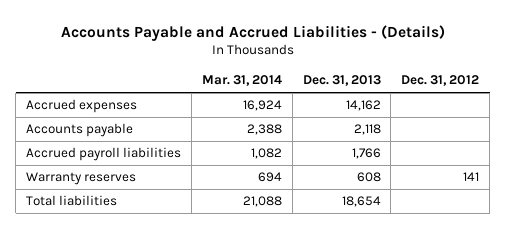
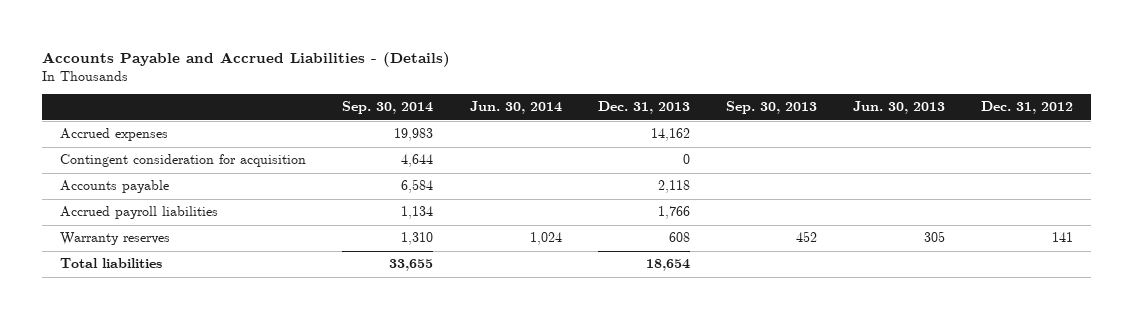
[201,75,282,87] Mar. 31, 2014 -> none
none -> [342,101,434,115] Sep. 30, 2014
none -> [469,101,562,115] Jun. 30, 2014
none -> [725,101,817,115] Sep. 30, 2013
none -> [852,101,945,115] Jun. 30, 2013
none -> [60,154,307,168] Contingent consideration for acquisition

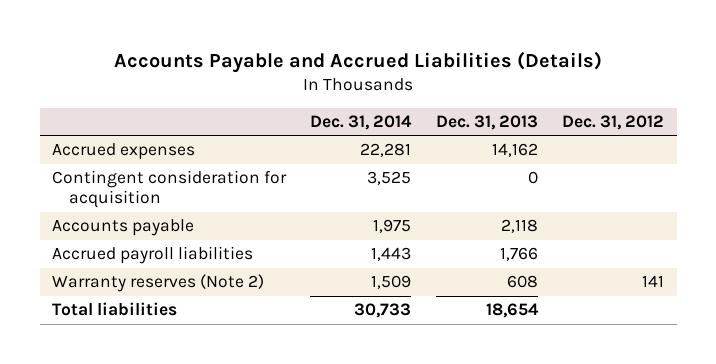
[42,51,451,67] Accounts Payable and Accrued Liabilities - (Details) -> [114,50,603,73] Accounts Payable and Accrued Liabilities (Details)
[342,101,434,115] Sep. 30, 2014 -> none
[469,101,562,115] Jun. 30, 2014 -> none
[725,101,817,115] Sep. 30, 2013 -> none
[852,101,945,115] Jun. 30, 2013 -> none
none -> [310,114,413,130] Dec. 31, 2014
[60,232,171,246] Warranty reserves -> [52,274,265,293] Warranty reserves (Note 2)

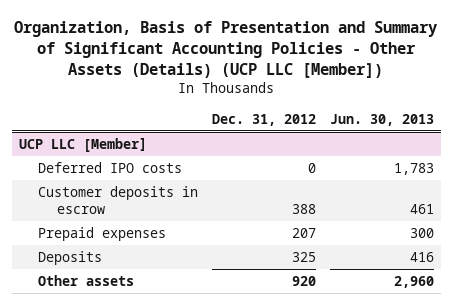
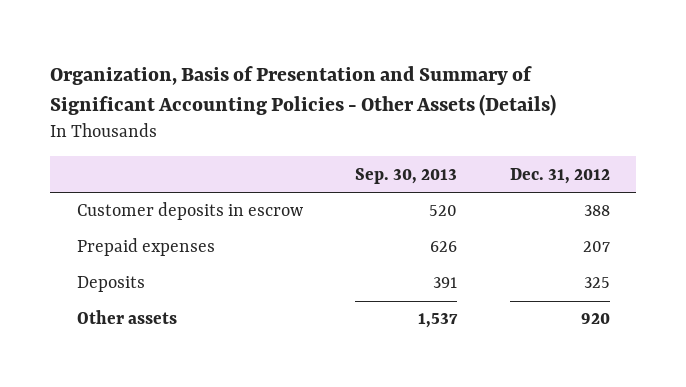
[14,20,438,78] Organization, Basis of Presentation and Summary of Significant Accounting Policies - Other Assets (Details) (UCP LLC [Member]) -> [50,65,557,116] Organization, Basis of Presentation and Summary of Significant Accounting Policies - Other Assets (Details)
[330,113,435,126] Jun. 30, 2013 -> none
none -> [355,167,458,184] Sep. 30, 2013
[18,138,147,153] UCP LLC [Member] -> none
[38,162,183,174] Deferred IPO costs -> none

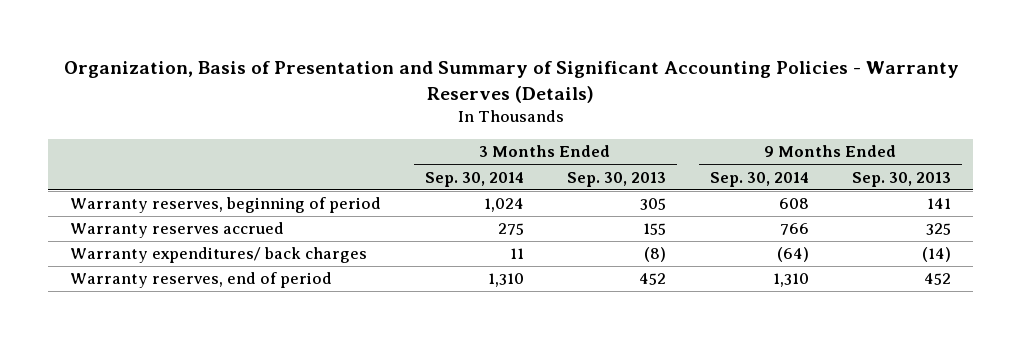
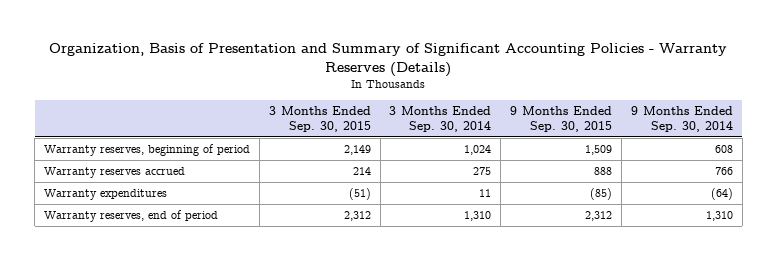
[567,171,667,187] Sep. 30, 2013 -> none
[852,171,952,187] Sep. 30, 2013 -> none
none -> [268,105,371,132] 3 Months Ended Sep. 30, 2015
none -> [510,105,613,132] 9 Months Ended Sep. 30, 2015
[70,247,368,264] Warranty expenditures/ back charges -> [43,189,167,201] Warranty expenditures

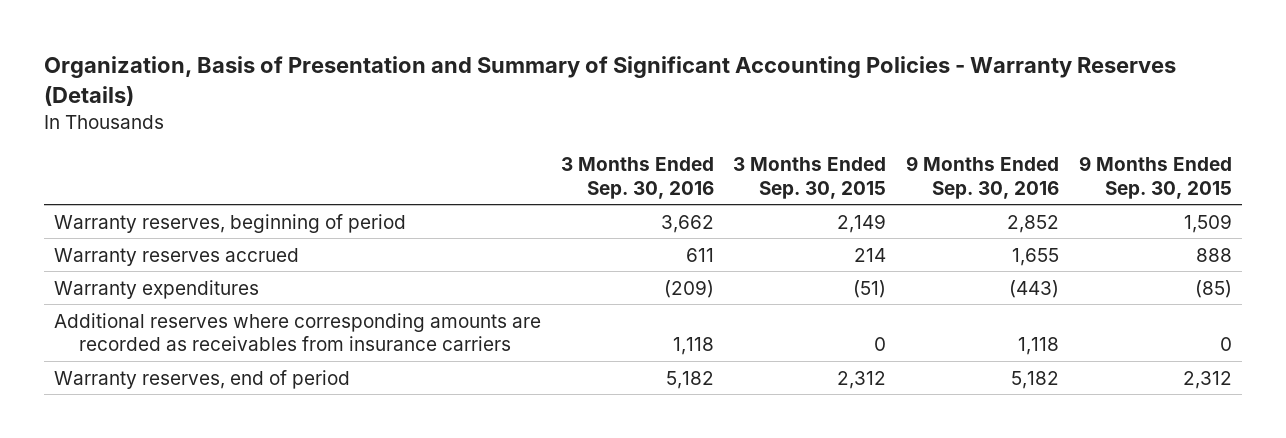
[389,105,492,132] 3 Months Ended Sep. 30, 2014 -> none
[630,105,733,132] 9 Months Ended Sep. 30, 2014 -> none
none -> [560,157,714,199] 3 Months Ended Sep. 30, 2016
none -> [906,156,1060,199] 9 Months Ended Sep. 30, 2016
none -> [53,312,541,351] Additional reserves where corresponding amounts are recorded as receivables from insurance carriers

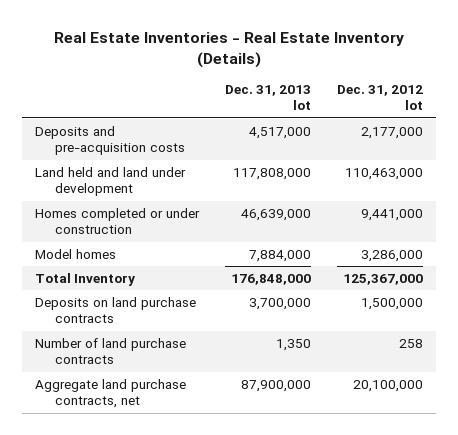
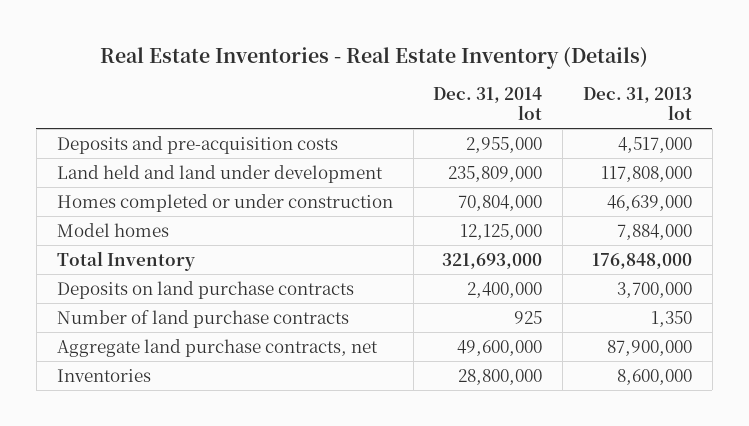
[337,84,424,111] Dec. 31, 2012 lot -> none
none -> [433,87,543,121] Dec. 31, 2014 lot
none -> [56,368,151,382] Inventories

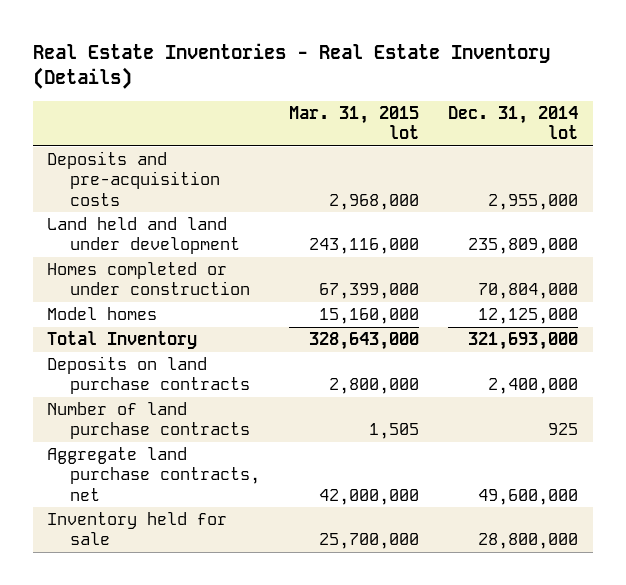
[583,87,693,121] Dec. 31, 2013 lot -> none
none -> [289,105,420,140] Mar. 31, 2015 lot
[56,368,151,382] Inventories -> [47,512,228,546] Inventory held for sale

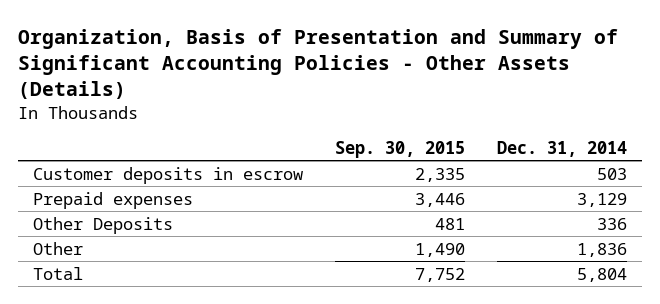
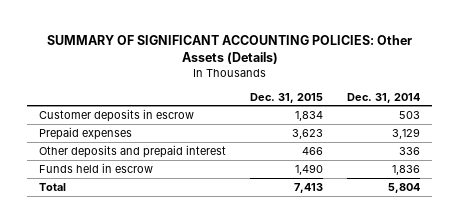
[17,28,618,100] Organization, Basis of Presentation and Summary of Significant Accounting Policies - Other Assets (Details) -> [46,34,412,64] SUMMARY OF SIGNIFICANT ACCOUNTING POLICIES: Other Assets (Details)
[334,141,465,159] Sep. 30, 2015 -> none
none -> [250,92,324,103] Dec. 31, 2015
[33,216,174,234] Other Deposits -> [39,144,227,158] Other deposits and prepaid interest
[33,241,84,255] Other -> [39,162,154,173] Funds held in escrow

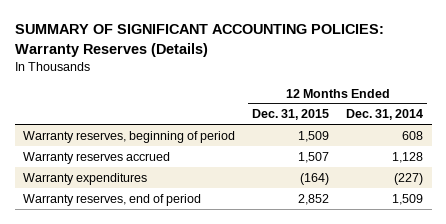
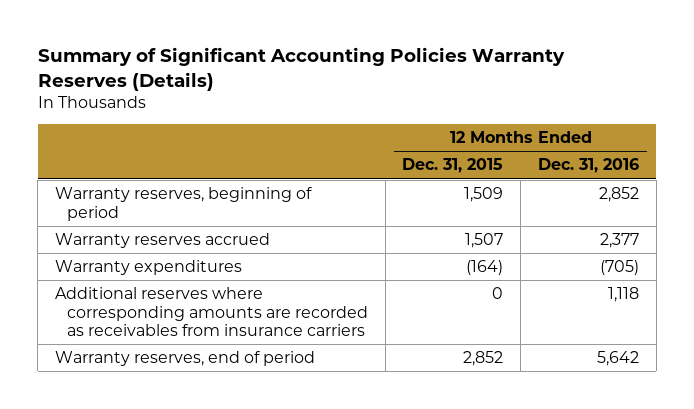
[14,24,384,57] SUMMARY OF SIGNIFICANT ACCOUNTING POLICIES: Warranty Reserves (Details) -> [37,47,565,91] Summary of Significant Accounting Policies Warranty Reserves (Details)
[346,109,424,121] Dec. 31, 2014 -> none
none -> [537,158,639,174] Dec. 31, 2016
none -> [54,287,368,336] Additional reserves where corresponding amounts are recorded as receivables from insurance carriers

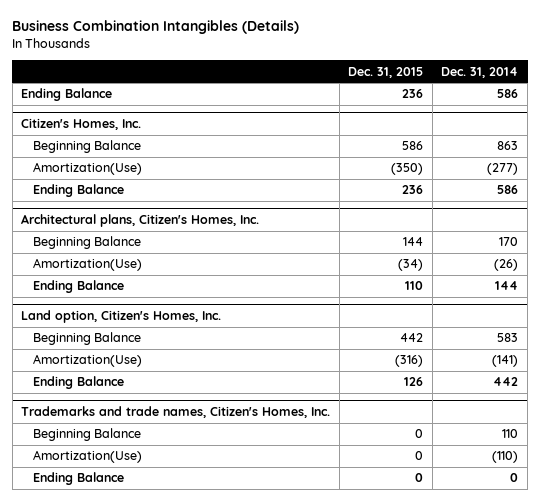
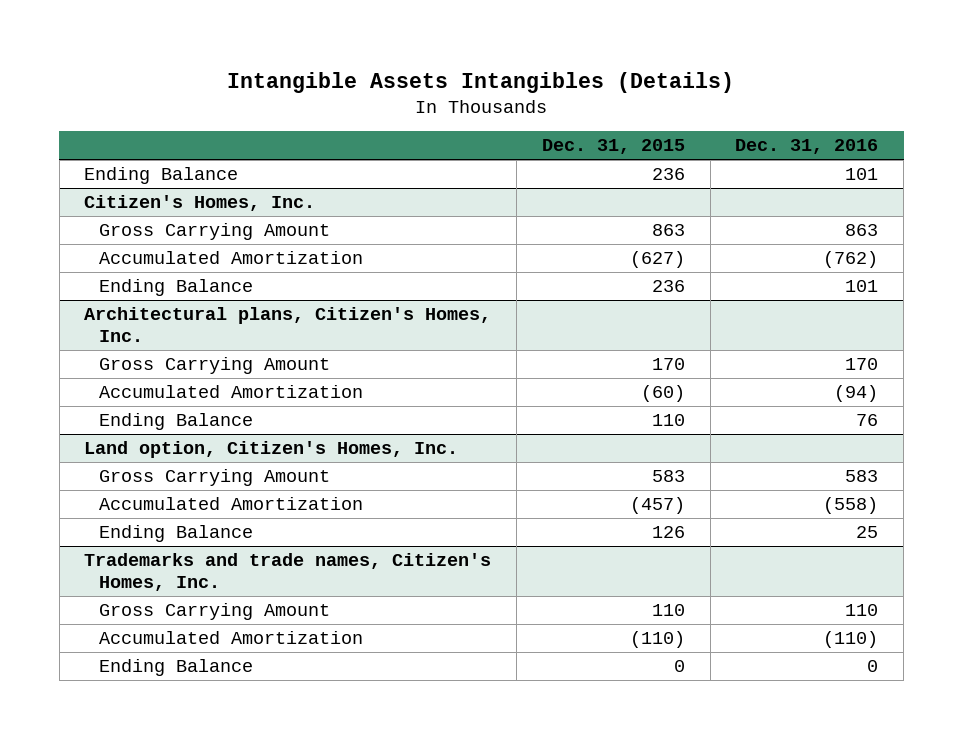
[12,20,300,35] Business Combination Intangibles (Details) -> [227,71,735,93] Intangible Assets Intangibles (Details)
[441,66,519,78] Dec. 31, 2014 -> none
none -> [735,139,879,155] Dec. 31, 2016
[33,140,142,154] Beginning Balance -> none
none -> [98,222,330,240] Gross Carrying Amount
[33,162,143,176] Amortization(Use) -> [98,250,363,264] Accumulated Amortization
[391,163,424,176] (350) -> [629,250,685,268] (627)
[33,236,142,250] Beginning Balance -> none
none -> [98,356,330,374] Gross Carrying Amount
[33,258,143,272] Amortization(Use) -> [98,384,363,398] Accumulated Amortization
[398,259,424,272] (34) -> [640,384,685,402] (60)
[33,332,142,346] Beginning Balance -> none
none -> [98,468,330,486] Gross Carrying Amount
[33,354,143,368] Amortization(Use) -> [98,496,363,510] Accumulated Amortization
[395,355,424,368] (316) -> [629,496,685,514] (457)
[33,428,142,442] Beginning Balance -> none
none -> [98,602,330,620] Gross Carrying Amount
[33,450,143,464] Amortization(Use) -> [98,630,363,644] Accumulated Amortization
[415,451,424,461] 0 -> [629,630,685,648] (110)

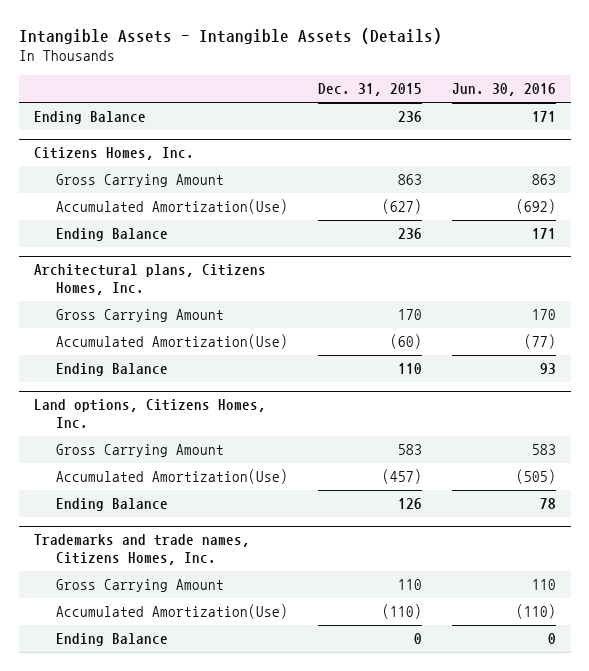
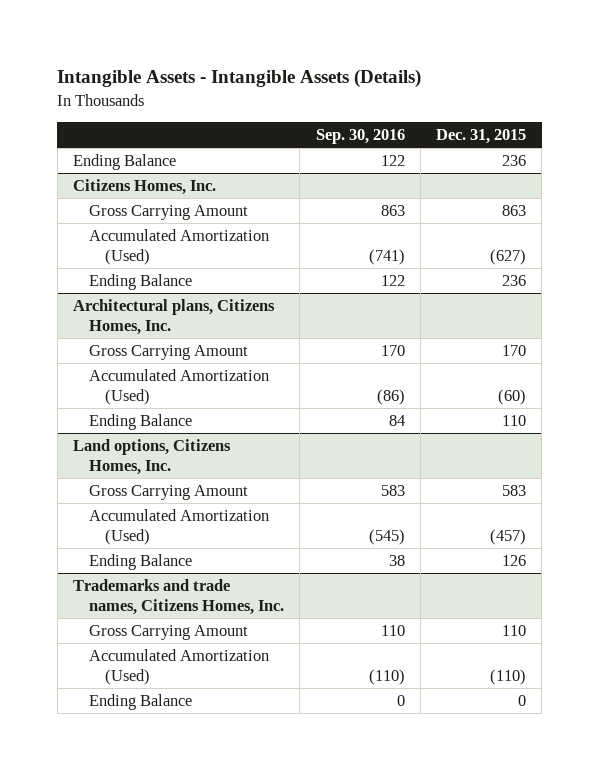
[451,83,556,97] Jun. 30, 2016 -> none
none -> [315,129,405,145] Sep. 30, 2016
[55,199,288,215] Accumulated Amortization(Use) -> [89,229,270,265] Accumulated Amortization (Used)
[55,334,288,350] Accumulated Amortization(Use) -> [89,369,270,405] Accumulated Amortization (Used)
[55,469,288,485] Accumulated Amortization(Use) -> [89,509,270,545] Accumulated Amortization (Used)
[55,604,288,620] Accumulated Amortization(Use) -> [89,649,270,685] Accumulated Amortization (Used)

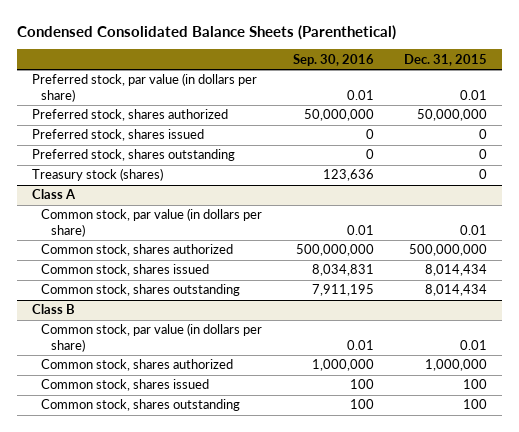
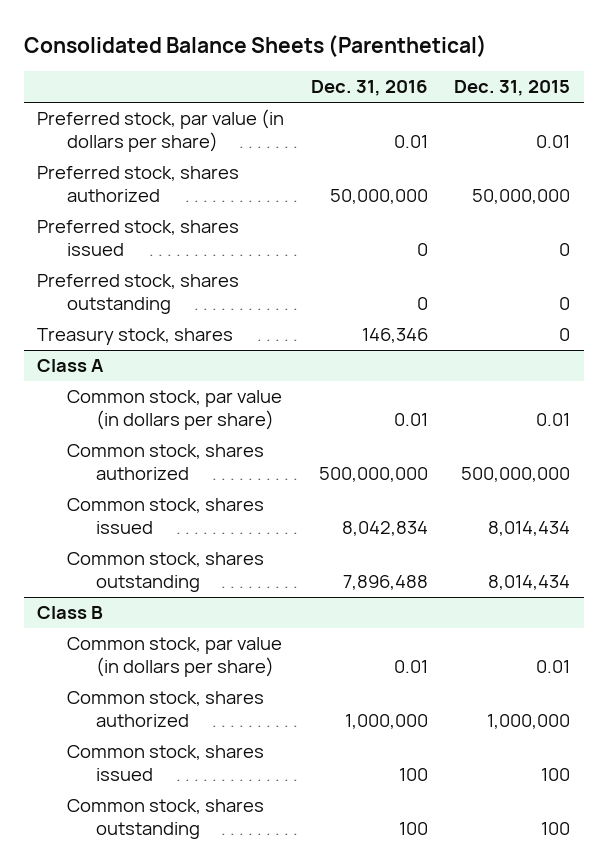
[16,24,396,40] Condensed Consolidated Balance Sheets (Parenthetical) -> [23,34,487,57] Consolidated Balance Sheets (Parenthetical)
[292,53,374,66] Sep. 30, 2016 -> none
none -> [310,80,428,97] Dec. 31, 2016
[32,168,164,182] Treasury stock (shares) -> [37,328,234,346] Treasury stock, shares

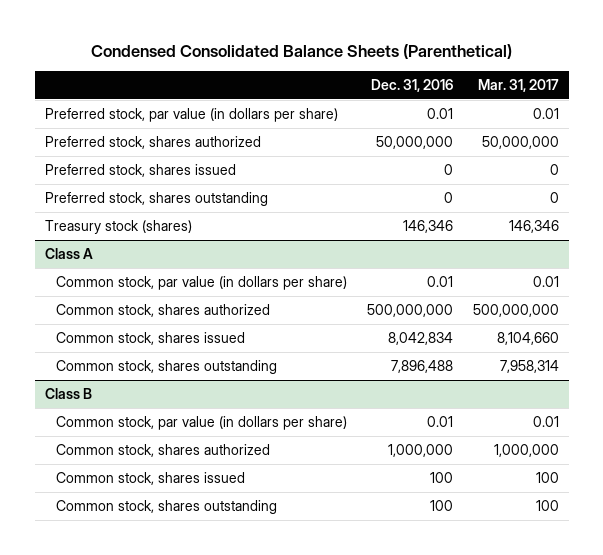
[23,34,487,57] Consolidated Balance Sheets (Parenthetical) -> [90,43,512,59] Condensed Consolidated Balance Sheets (Parenthetical)
[454,80,571,97] Dec. 31, 2015 -> none
none -> [477,78,559,92] Mar. 31, 2017
[37,328,234,346] Treasury stock, shares -> [44,220,192,235] Treasury stock (shares)

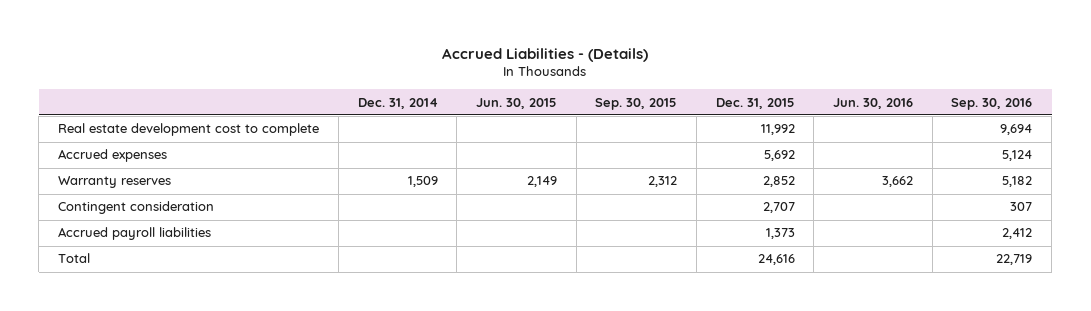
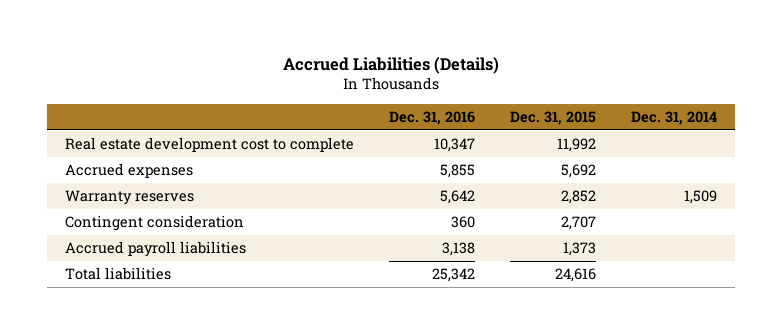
[442,47,649,62] Accrued Liabilities - (Details) -> [282,56,499,74] Accrued Liabilities (Details)
[475,97,557,109] Jun. 30, 2015 -> none
[595,97,678,110] Sep. 30, 2015 -> none
[833,97,914,109] Jun. 30, 2016 -> none
[951,97,1033,110] Sep. 30, 2016 -> none
none -> [388,110,475,125] Dec. 31, 2016
[58,253,91,264] Total -> [64,267,171,281] Total liabilities

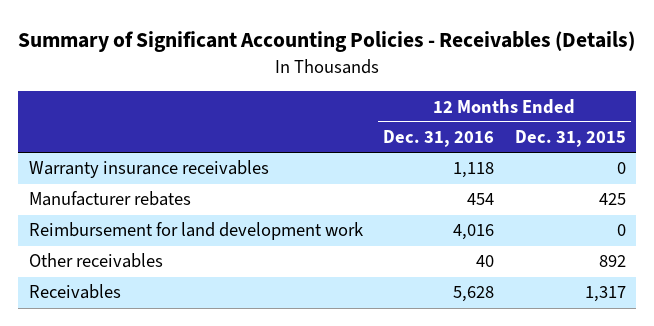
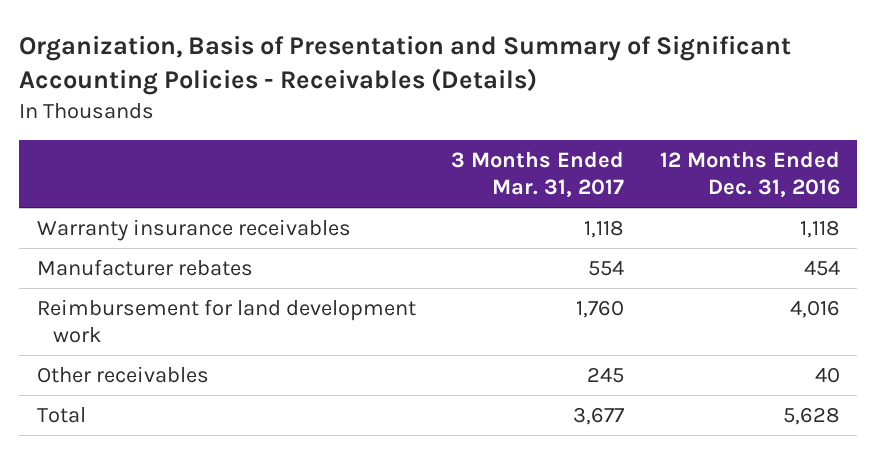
[18,31,636,53] Summary of Significant Accounting Policies - Receivables (Details) -> [19,34,792,96] Organization, Basis of Presentation and Summary of Significant Accounting Policies - Receivables (Details)
[514,130,626,148] Dec. 31, 2015 -> none
none -> [451,151,625,198] 3 Months Ended Mar. 31, 2017
[28,284,121,300] Receivables -> [36,406,86,423] Total

